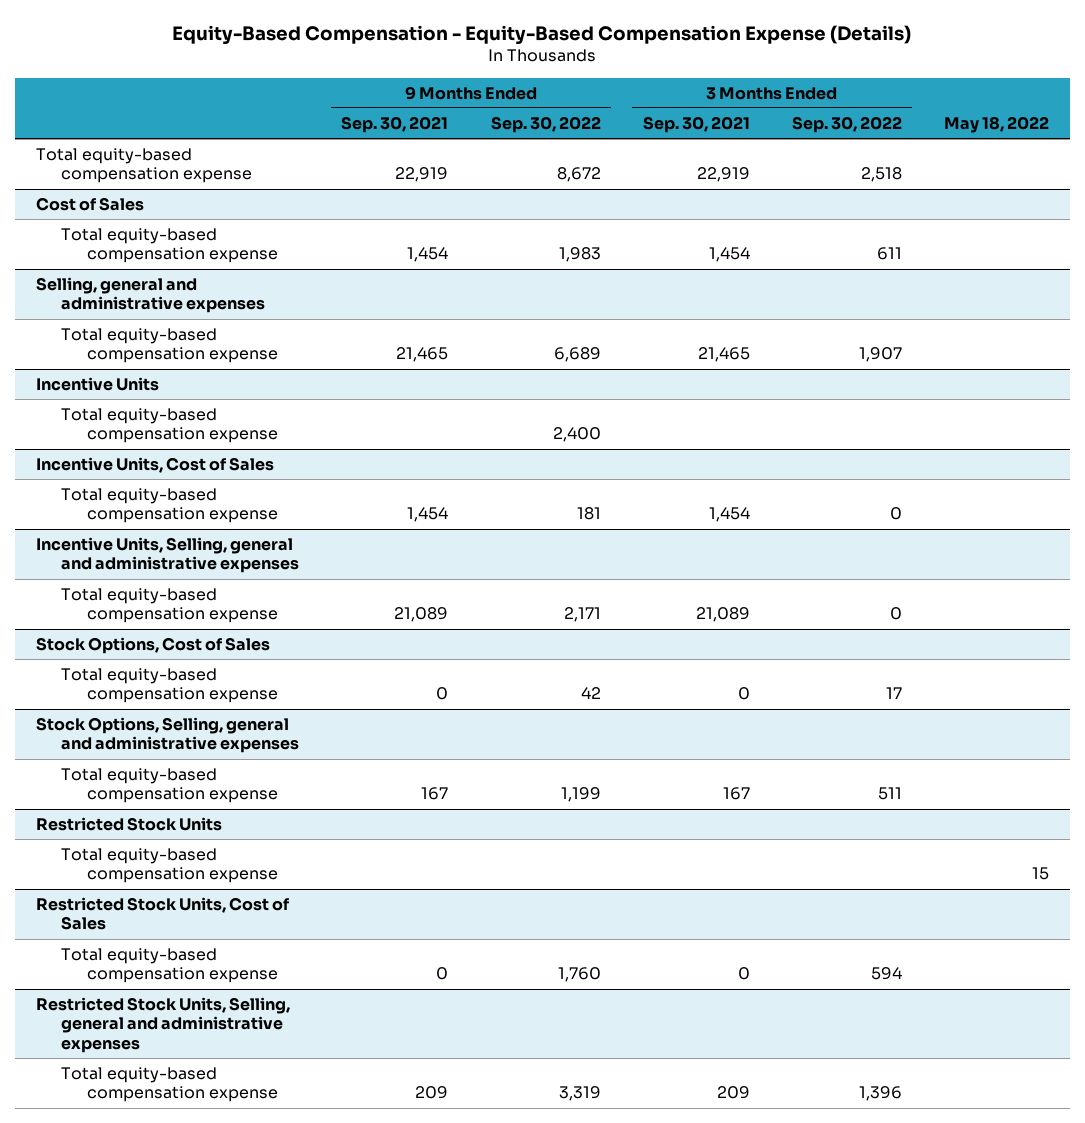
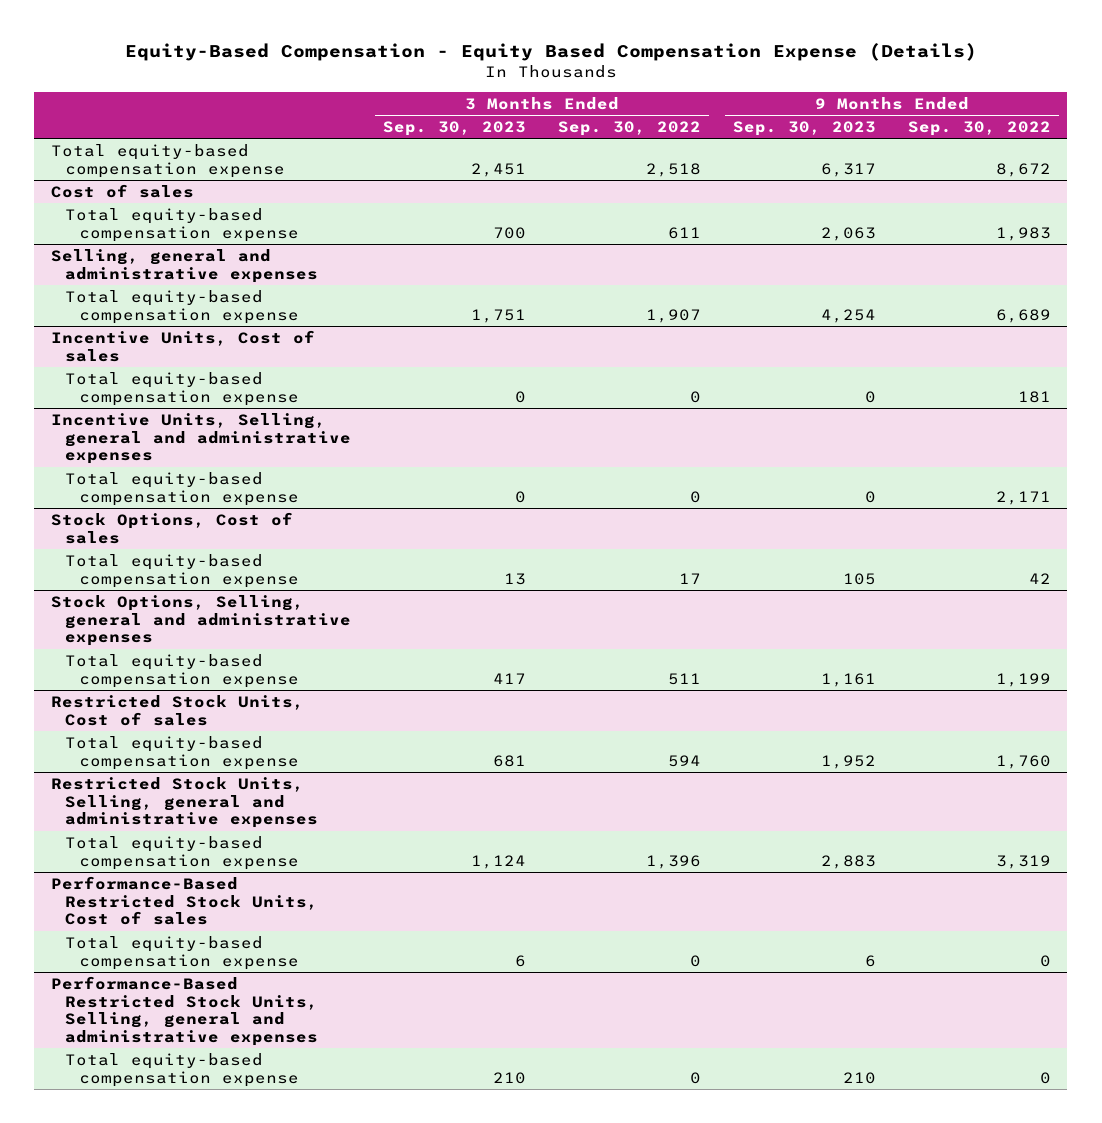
[172,24,912,45] Equity-Based Compensation - Equity-Based Compensation Expense (Details) -> [124,43,977,62] Equity-Based Compensation - Equity Based Compensation Expense (Details)
[341,115,449,133] Sep. 30, 2021 -> none
[642,115,750,133] Sep. 30, 2021 -> none
[943,115,1049,133] May 18, 2022 -> none
none -> [383,121,527,137] Sep. 30, 2023
none -> [733,121,877,137] Sep. 30, 2023
[35,197,144,212] Cost of Sales -> [50,183,194,198] Cost of sales
[35,377,159,392] Incentive Units -> none
[61,408,278,444] Total equity-based compensation expense -> none
[35,457,274,474] Incentive Units, Cost of Sales -> [50,329,315,362] Incentive Units, Cost of sales
[35,637,270,655] Stock Options, Cost of Sales -> [50,511,293,544] Stock Options, Cost of sales
[35,817,222,832] Restricted Stock Units -> none
[61,848,278,884] Total equity-based compensation expense -> none
[35,897,290,931] Restricted Stock Units, Cost of Sales -> [50,694,304,726] Restricted Stock Units, Cost of sales
none -> [50,875,318,926] Performance-Based Restricted Stock Units, Cost of sales
none -> [64,935,300,970] Total equity-based compensation expense
none -> [50,975,318,1047] Performance-Based Restricted Stock Units, Selling, general and administrative expenses
none -> [64,1052,300,1087] Total equity-based compensation expense

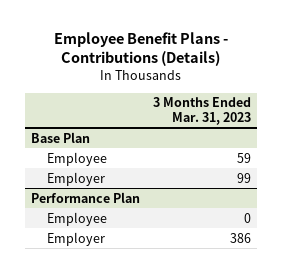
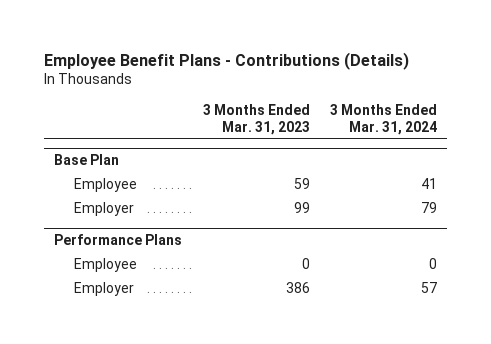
none -> [330,104,438,135] 3 Months Ended Mar. 31, 2024
[31,191,141,203] Performance Plan -> [54,234,183,246] Performance Plans

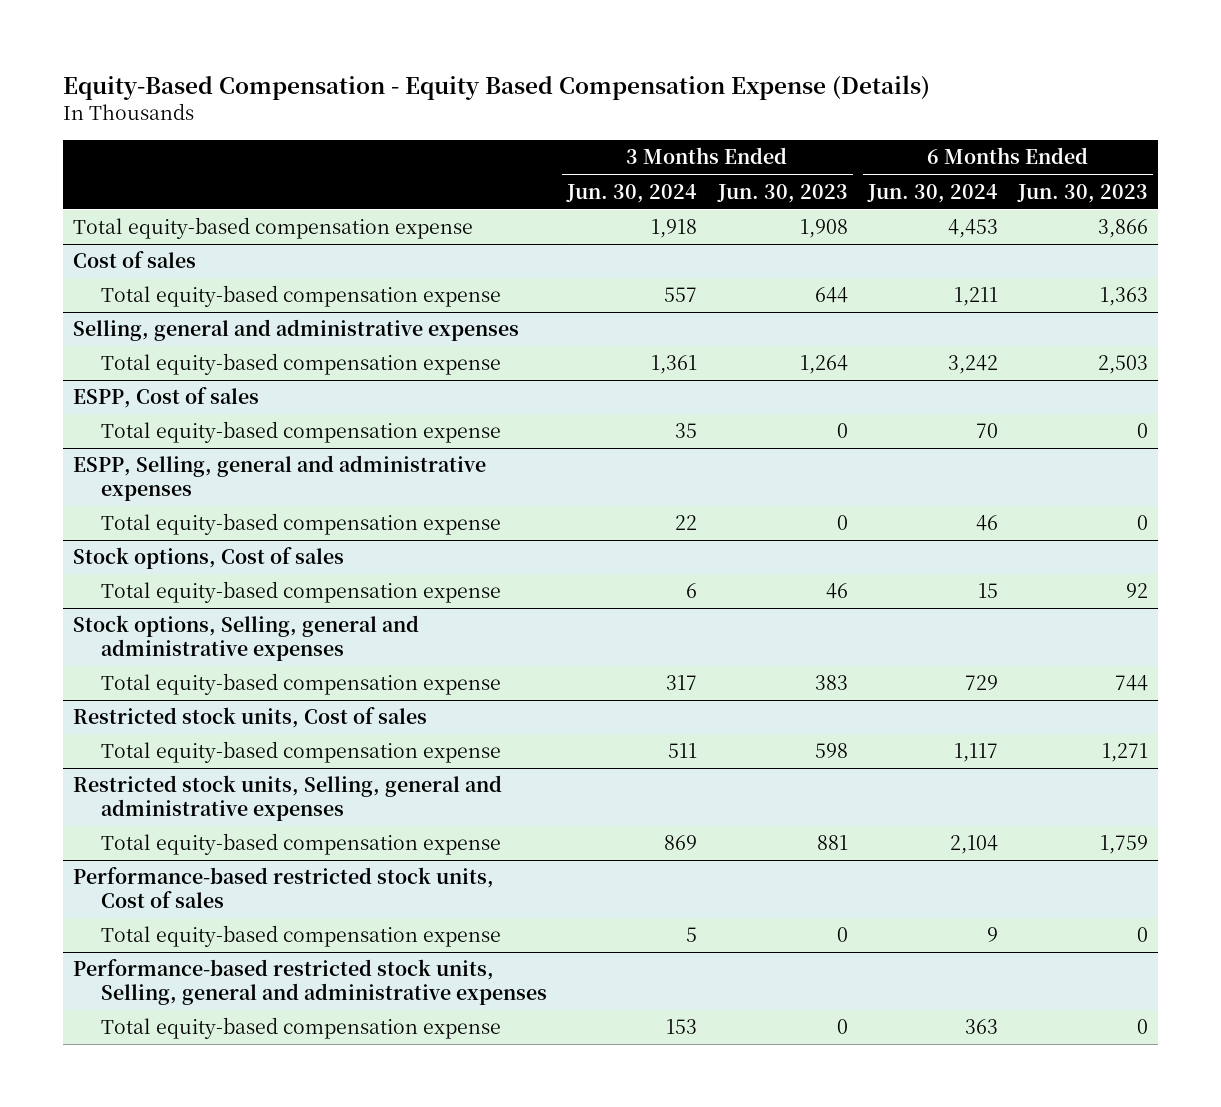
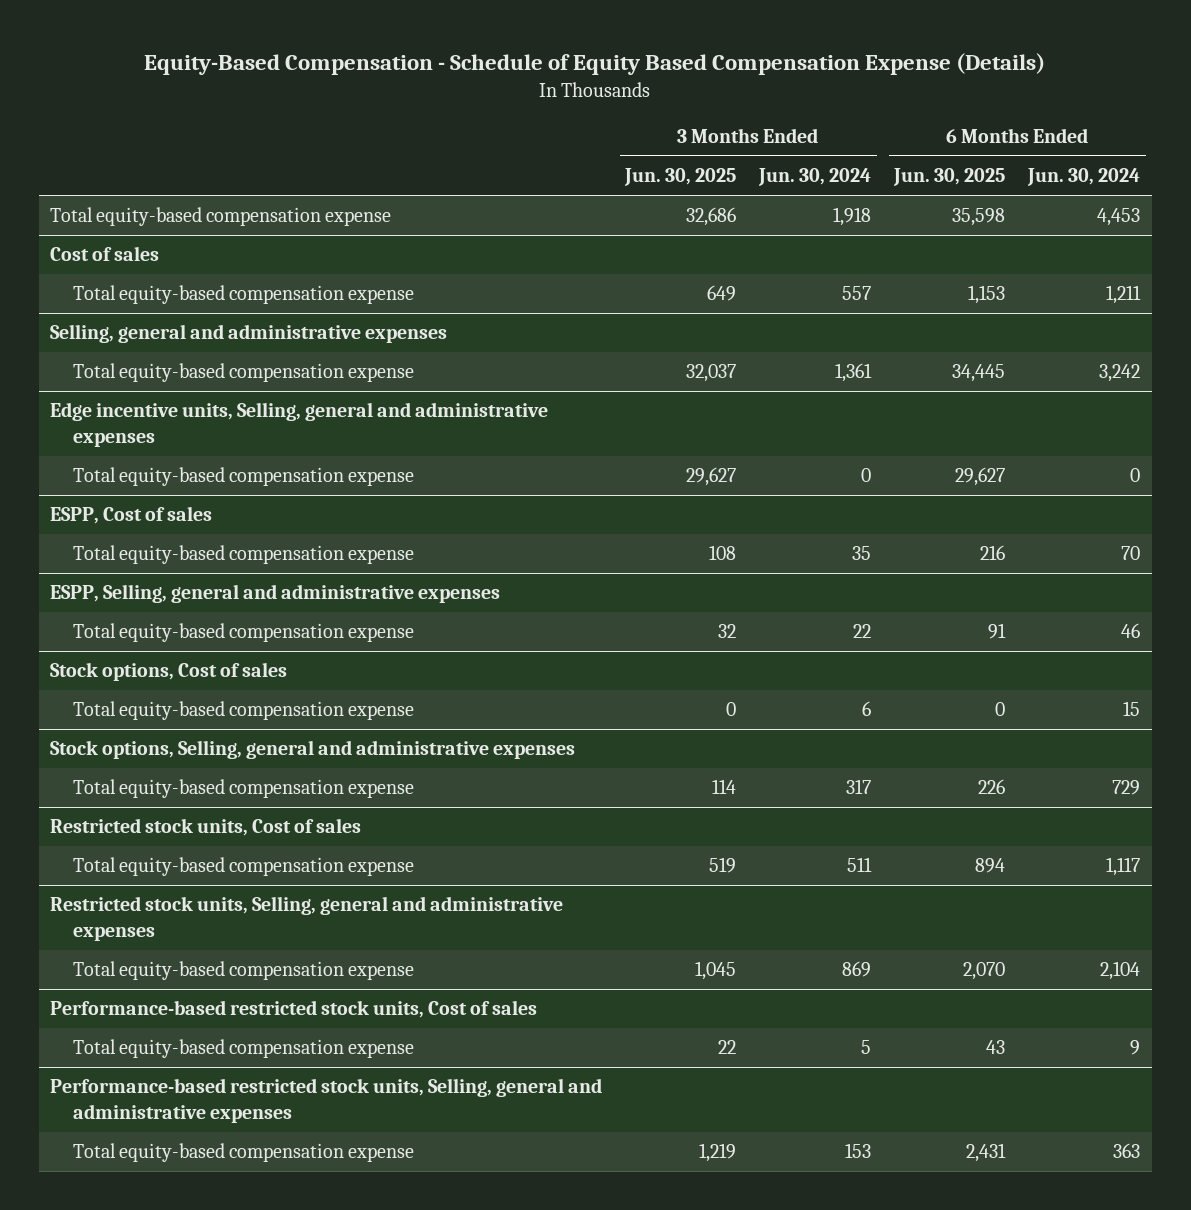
[62,74,930,100] Equity-Based Compensation - Equity Based Compensation Expense (Details) -> [144,52,1046,75] Equity-Based Compensation - Schedule of Equity Based Compensation Expense (Details)
[716,183,848,203] Jun. 30, 2023 -> none
[1017,183,1149,203] Jun. 30, 2023 -> none
none -> [624,168,737,187] Jun. 30, 2025
none -> [893,168,1006,187] Jun. 30, 2025
none -> [50,402,549,447] Edge incentive units, Selling, general and administrative expenses
none -> [72,467,414,487] Total equity-based compensation expense

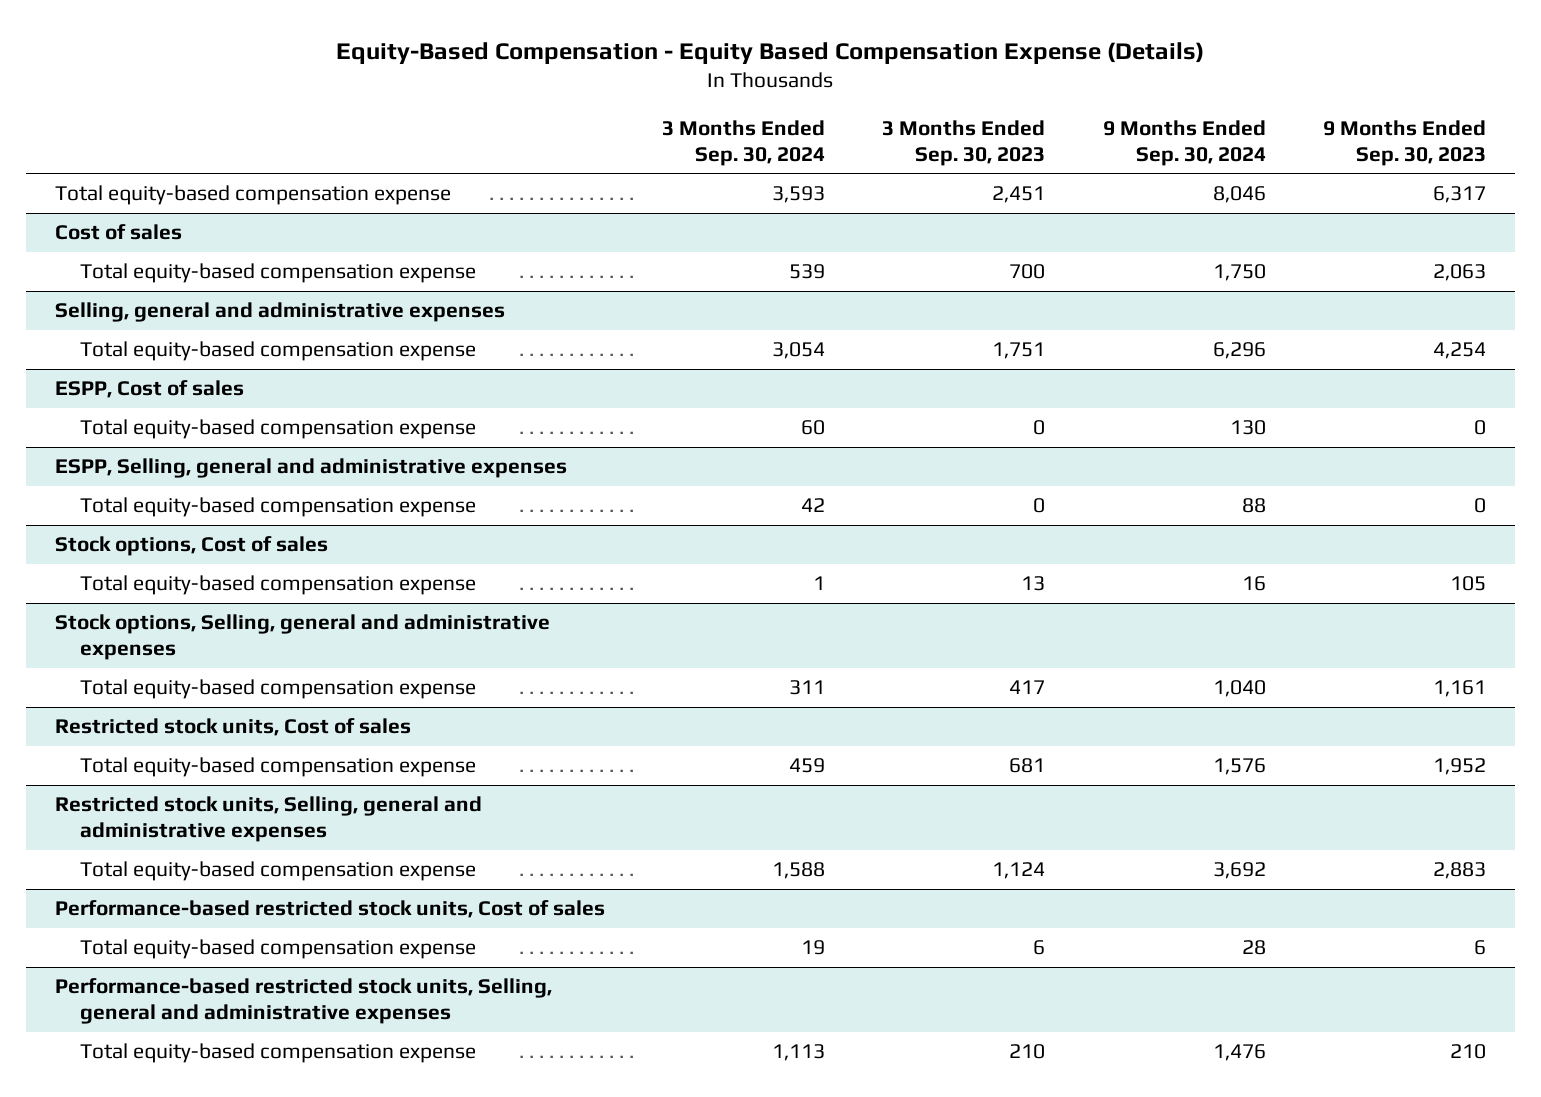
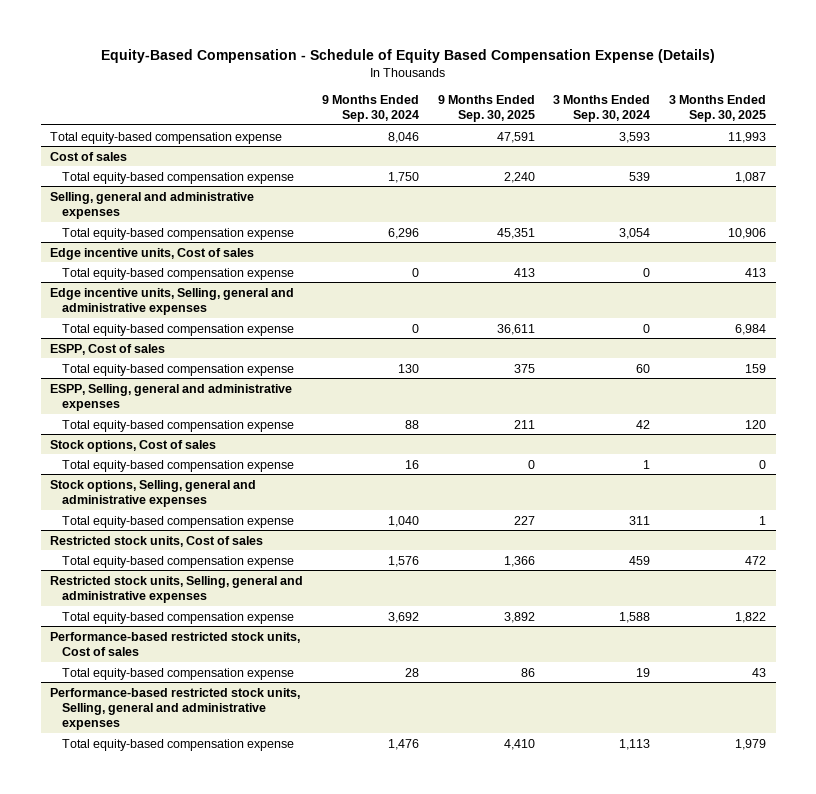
[336,42,1205,65] Equity-Based Compensation - Equity Based Compensation Expense (Details) -> [101,48,716,63] Equity-Based Compensation - Schedule of Equity Based Compensation Expense (Details)
[882,119,1046,166] 3 Months Ended Sep. 30, 2023 -> none
[1322,119,1486,166] 9 Months Ended Sep. 30, 2023 -> none
none -> [437,94,535,123] 9 Months Ended Sep. 30, 2025
none -> [669,94,767,123] 3 Months Ended Sep. 30, 2025
none -> [50,247,255,260] Edge incentive units, Cost of sales
none -> [62,267,295,280] Total equity-based compensation expense
none -> [50,287,295,315] Edge incentive units, Selling, general and administrative expenses
none -> [62,323,295,336] Total equity-based compensation expense

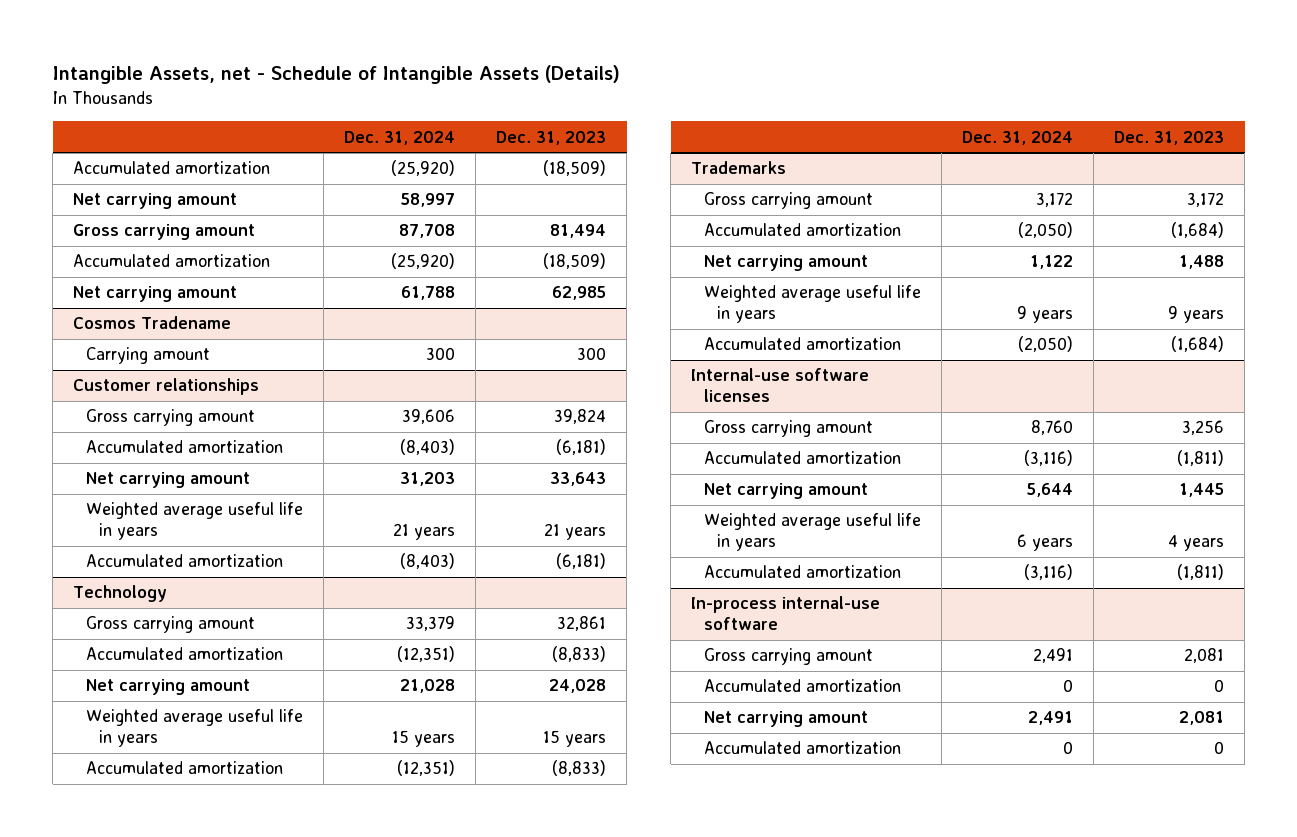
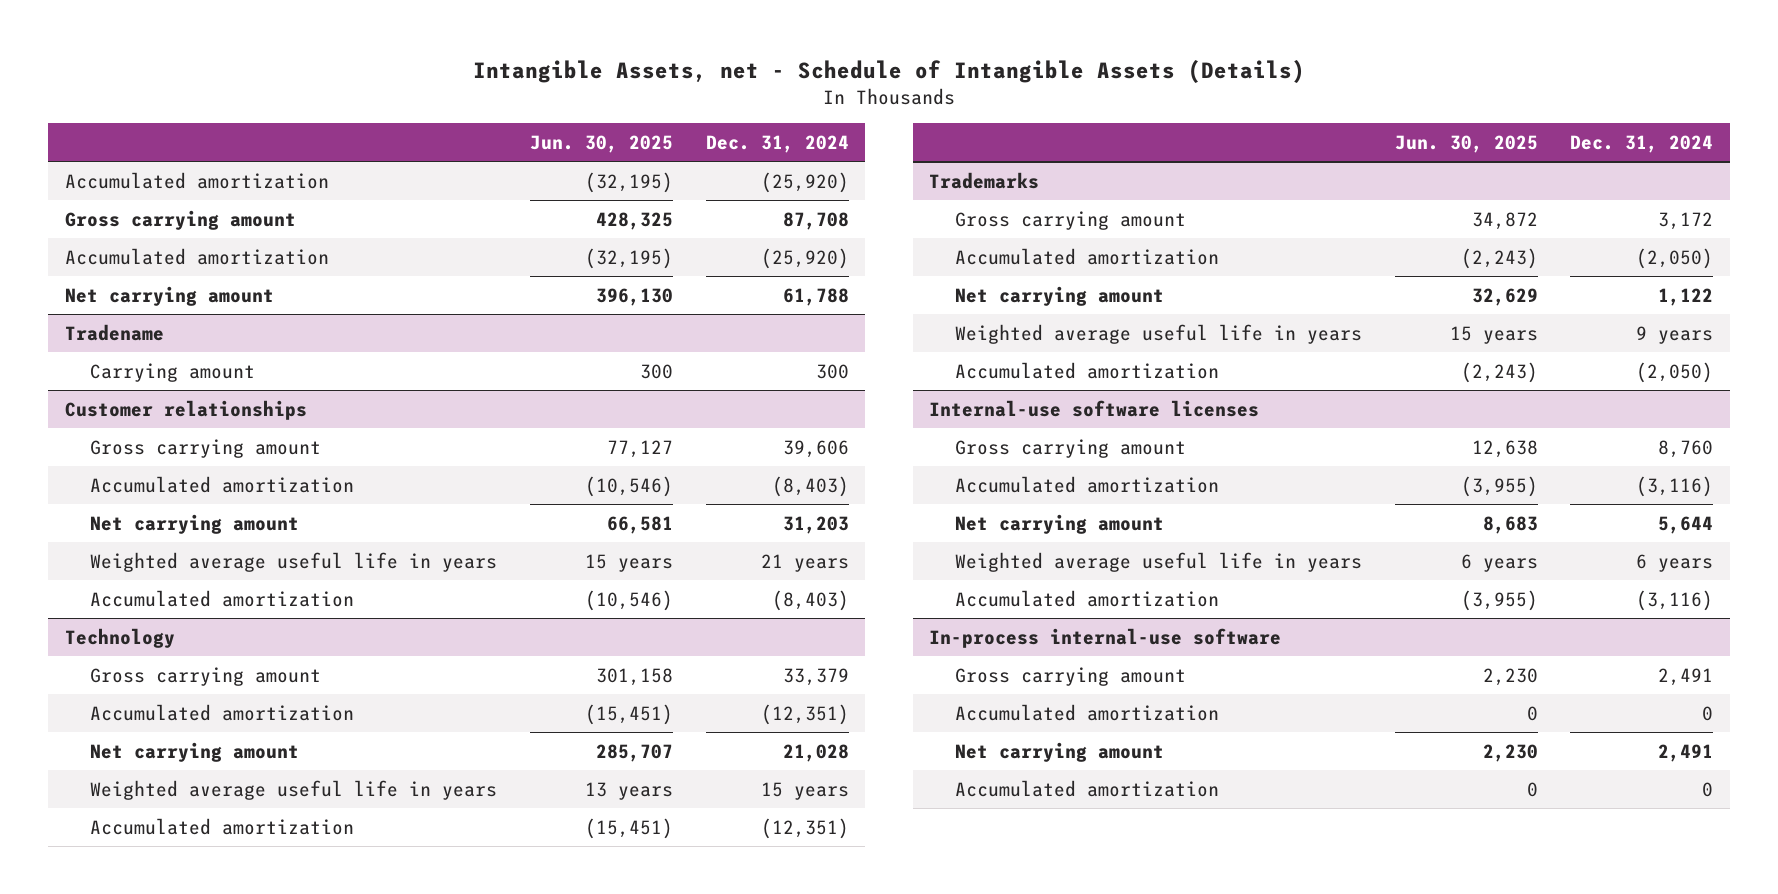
[496,130,607,145] Dec. 31, 2023 -> none
none -> [529,134,673,153] Jun. 30, 2025
[73,193,238,210] Net carrying amount -> none
[73,316,232,330] Cosmos Tradename -> [64,323,164,341] Tradename

